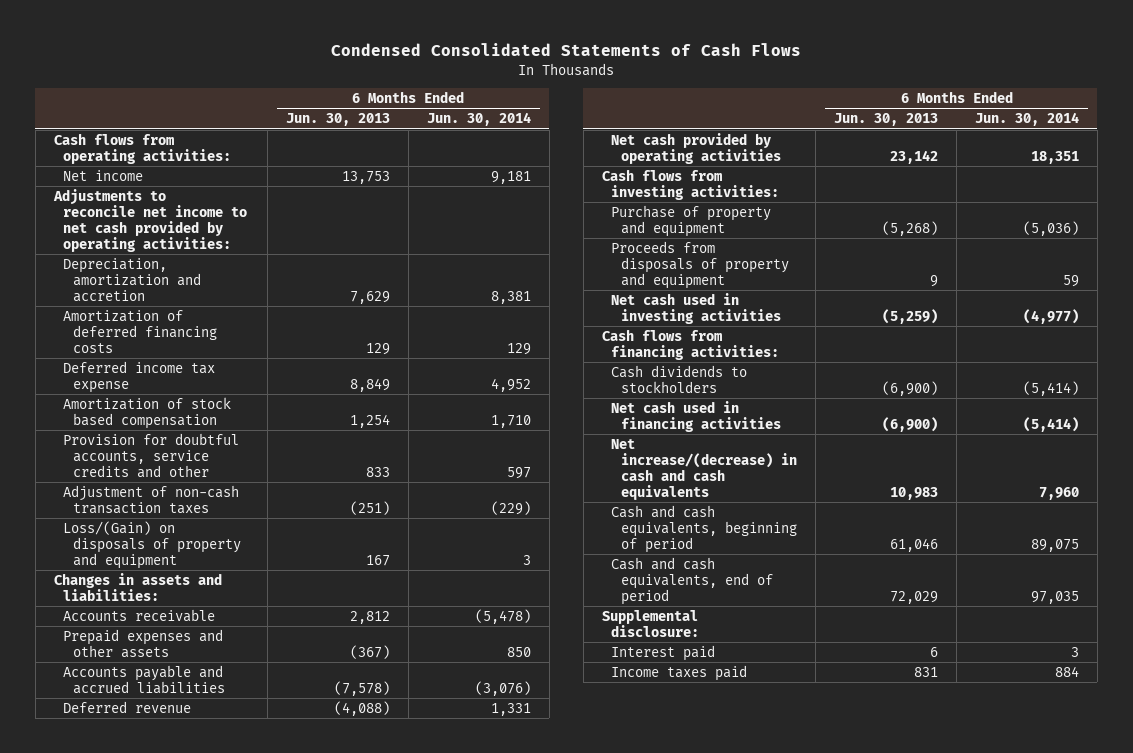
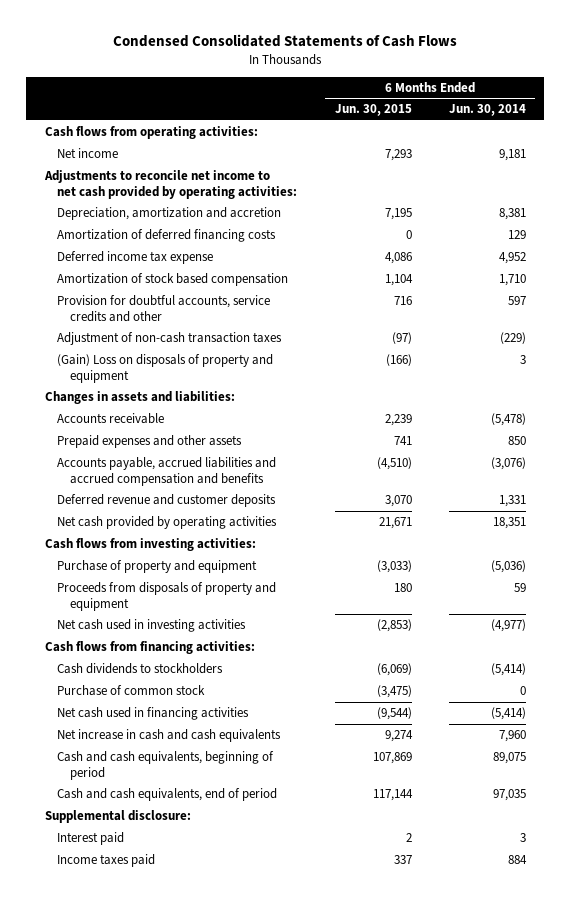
[285,113,390,127] Jun. 30, 2013 -> none
none -> [334,104,412,117] Jun. 30, 2015
[63,520,242,570] Loss/(Gain) on disposals of property and equipment -> [57,354,274,383] (Gain) Loss on disposals of property and equipment
[63,664,226,694] Accounts payable and accrued liabilities -> [57,457,277,486] Accounts payable, accrued liabilities and accrued compensation and benefits
[63,700,192,713] Deferred revenue -> [57,494,277,508] Deferred revenue and customer deposits
none -> [57,685,206,697] Purchase of common stock
[611,438,798,501] Net increase/(decrease) in cash and cash equivalents -> [57,729,282,743] Net increase in cash and cash equivalents

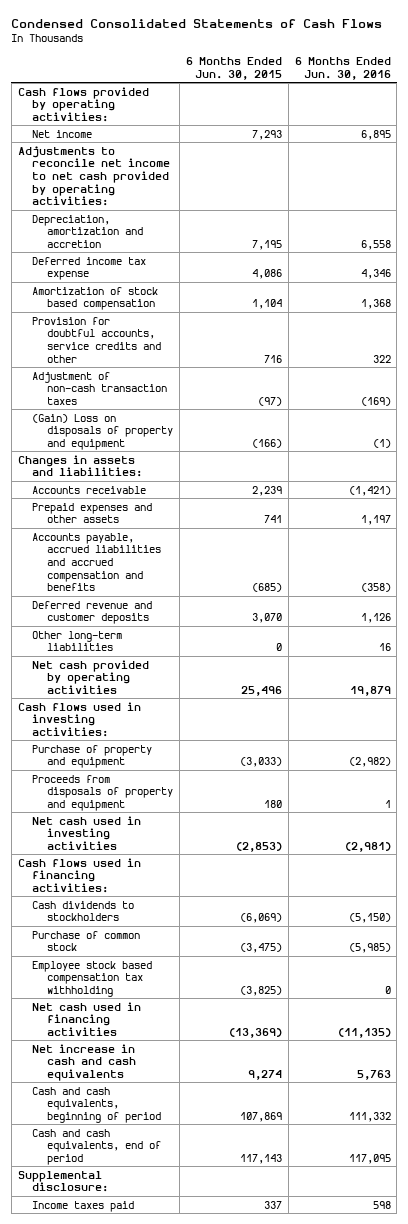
[448,104,526,117] Jun. 30, 2014 -> none
none -> [294,57,391,80] 6 Months Ended Jun. 30, 2016
[44,126,258,140] Cash flows from operating activities: -> [17,86,149,122] Cash flows provided by operating activities:
[57,229,277,243] Amortization of deferred financing costs -> none
[376,457,412,471] (4,510) -> [251,583,282,593] (685)
none -> [32,630,123,652] Other long-term liabilities
[378,517,412,530] 21,671 -> [240,685,282,696] 25,496
[44,538,256,552] Cash flows from investing activities: -> [17,701,141,737] Cash flows used in investing activities:
[44,641,255,655] Cash flows from financing activities: -> [17,857,141,893] Cash flows used in financing activities:
none -> [32,960,153,997] Employee stock based compensation tax withholding
[376,707,412,721] (9,544) -> [228,1027,282,1038] (13,369)
[372,789,413,802] 117,144 -> [239,1153,282,1164] 117,143
[57,832,125,846] Interest paid -> none

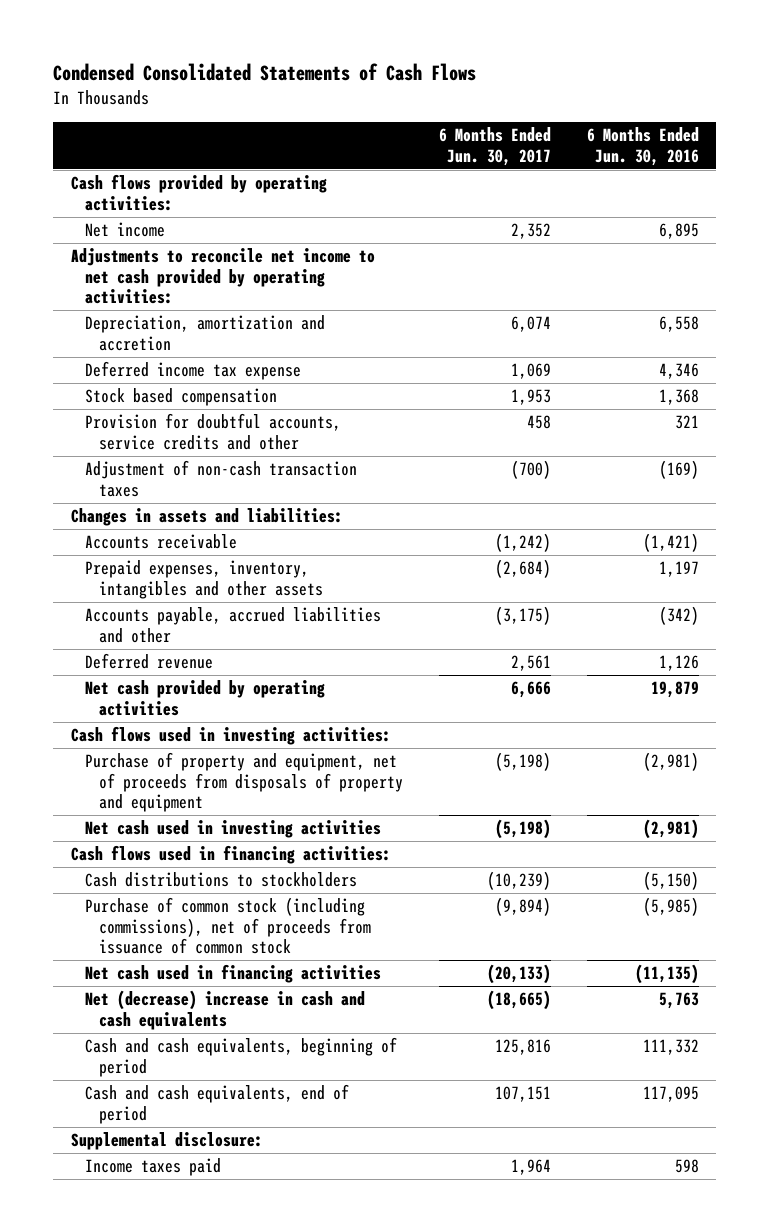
[185,57,282,80] 6 Months Ended Jun. 30, 2015 -> none
none -> [438,127,551,166] 6 Months Ended Jun. 30, 2017
[32,286,159,311] Amortization of stock based compensation -> [84,388,277,407] Stock based compensation
[372,354,391,363] 322 -> [674,415,699,430] 321
[32,413,174,450] (Gain) Loss on disposals of property and equipment -> none
[32,630,123,652] Other long-term liabilities -> none
[32,502,153,524] Prepaid expenses and other assets -> [84,560,324,599] Prepaid expenses, inventory, intangibles and other assets
[32,532,162,592] Accounts payable, accrued liabilities and accrued compensation and benefits -> [84,607,381,643] Accounts payable, accrued liabilities and other
[360,583,391,593] (358) -> [658,606,699,626] (342)
[32,600,153,625] Deferred revenue and customer deposits -> [84,653,213,670] Deferred revenue
[32,774,174,811] Proceeds from disposals of property and equipment -> none
[32,744,153,769] Purchase of property and equipment -> [84,752,404,813] Purchase of property and equipment, net of proceeds from disposals of property and equipment
[348,757,391,768] (2,982) -> [642,752,699,772] (2,981)
[32,960,153,997] Employee stock based compensation tax withholding -> none
[32,900,135,922] Cash dividends to stockholders -> [84,872,357,888] Cash distributions to stockholders
[32,930,141,952] Purchase of common stock -> [84,897,372,955] Purchase of common stock (including commissions), net of proceeds from issuance of common stock
[32,1043,137,1081] Net increase in cash and cash equivalents -> [84,990,365,1030] Net (decrease) increase in cash and cash equivalents

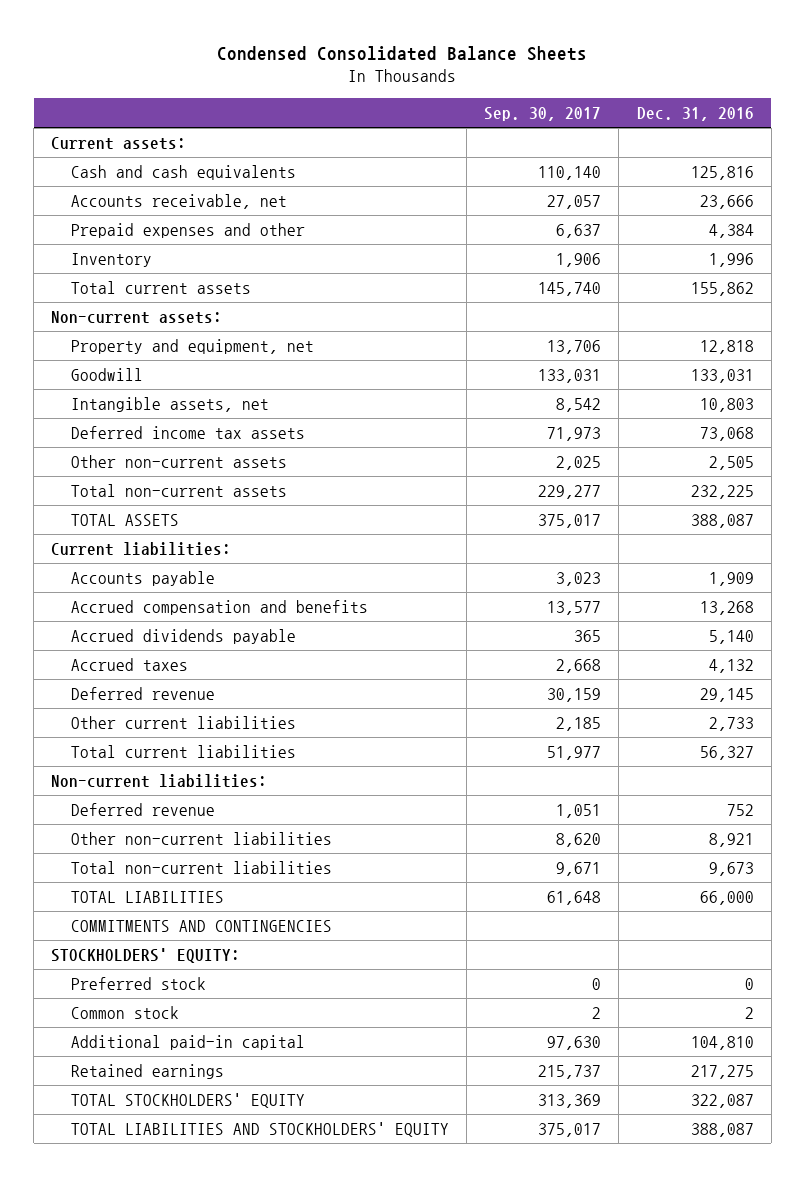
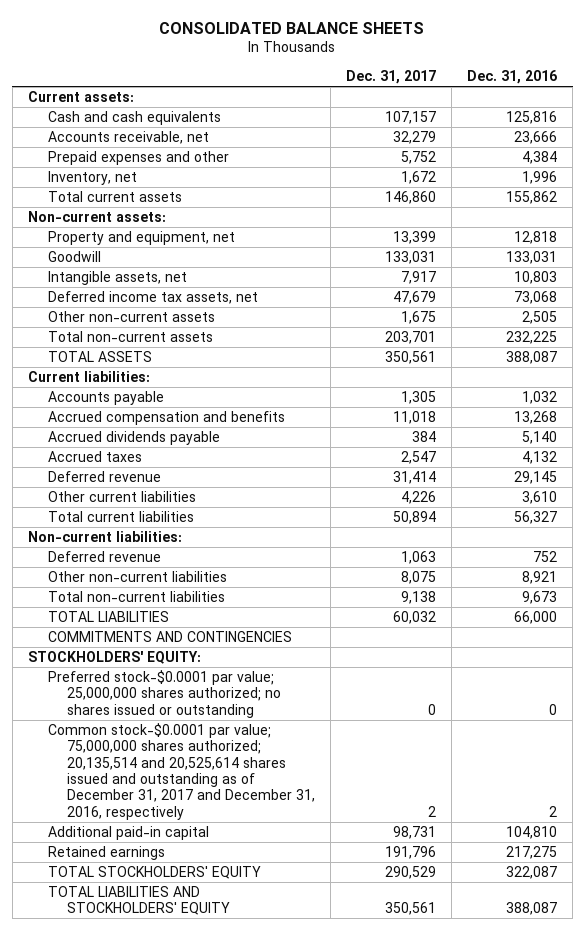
[217,46,588,62] Condensed Consolidated Balance Sheets -> [159,21,425,34] CONSOLIDATED BALANCE SHEETS
[484,106,602,121] Sep. 30, 2017 -> none
none -> [346,69,437,84] Dec. 31, 2017
[70,252,152,267] Inventory -> [47,170,137,185] Inventory, net
[70,425,305,439] Deferred income tax assets -> [47,290,258,304] Deferred income tax assets, net
[708,571,754,586] 1,909 -> [522,390,558,404] 1,032
[708,716,754,731] 2,733 -> [522,490,558,504] 3,610
[70,976,206,990] Preferred stock -> [47,669,282,718] Preferred stock-$0.0001 par value; 25,000,000 shares authorized; no shares issued or outstanding
[70,1005,179,1019] Common stock -> [47,722,316,820] Common stock-$0.0001 par value; 75,000,000 shares authorized; 20,135,514 and 20,525,614 shares issued and outstanding as of December 31, 2017 and December 31, 2016, respectively

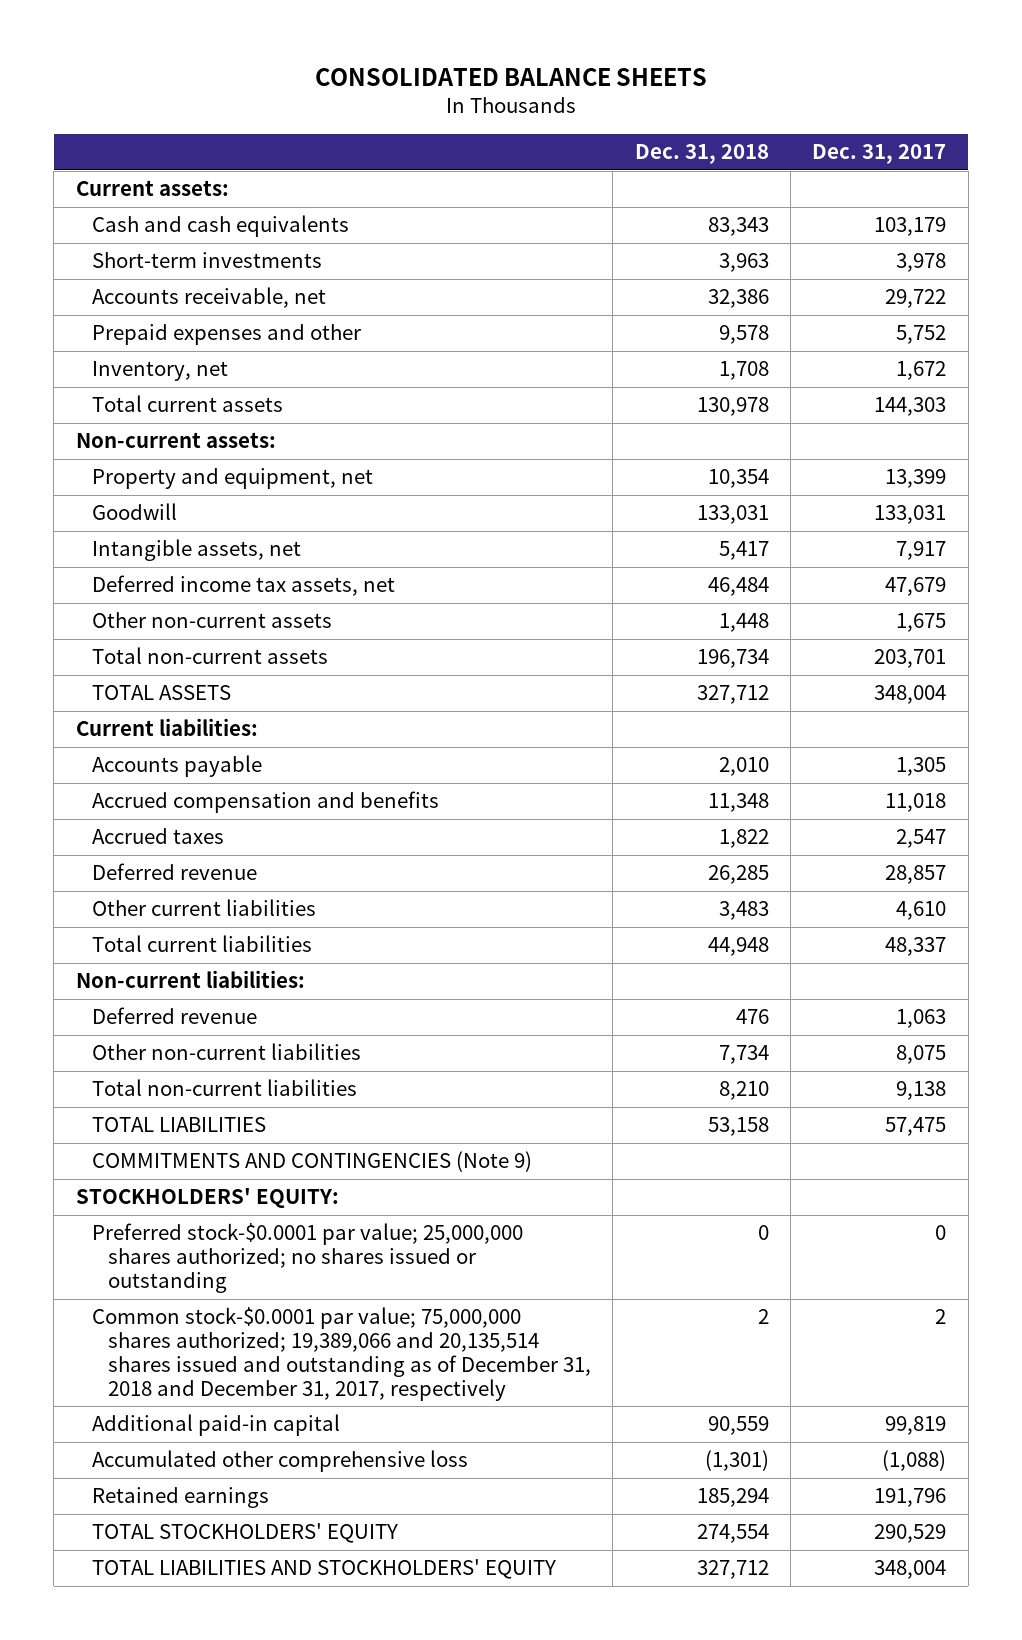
[467,69,558,84] Dec. 31, 2016 -> none
none -> [634,144,769,165] Dec. 31, 2018
[385,110,437,124] 107,157 -> [874,217,947,237] 103,179
none -> [91,252,322,269] Short-term investments
[393,130,437,144] 32,279 -> [885,289,947,309] 29,722
[385,190,437,204] 146,860 -> [874,397,947,417] 144,303
[385,350,437,364] 350,561 -> [874,685,947,705] 348,004
[47,430,220,445] Accrued dividends payable -> none
[393,470,437,484] 31,414 -> [885,865,947,885] 28,857
[401,490,437,504] 4,226 -> [896,901,947,921] 4,610
[393,510,437,524] 50,894 -> [885,937,947,957] 48,337
[393,610,437,624] 60,032 -> [885,1117,947,1137] 57,475
[47,630,292,642] COMMITMENTS AND CONTINGENCIES -> [91,1151,532,1173] COMMITMENTS AND CONTINGENCIES (Note 9)
[47,722,316,820] Common stock-$0.0001 par value; 75,000,000 shares authorized; 20,135,514 and 20,525,614 shares issued and outstanding as of December 31, 2017 and December 31, 2016, respectively -> [91,1307,591,1401] Common stock-$0.0001 par value; 75,000,000 shares authorized; 19,389,066 and 20,135,514 shares issued and outstanding as of December 31, 2018 and December 31, 2017, respectively
[393,825,437,839] 98,731 -> [885,1416,947,1436] 99,819
none -> [91,1450,468,1473] Accumulated other comprehensive loss
[385,902,437,916] 350,561 -> [874,1560,947,1580] 348,004

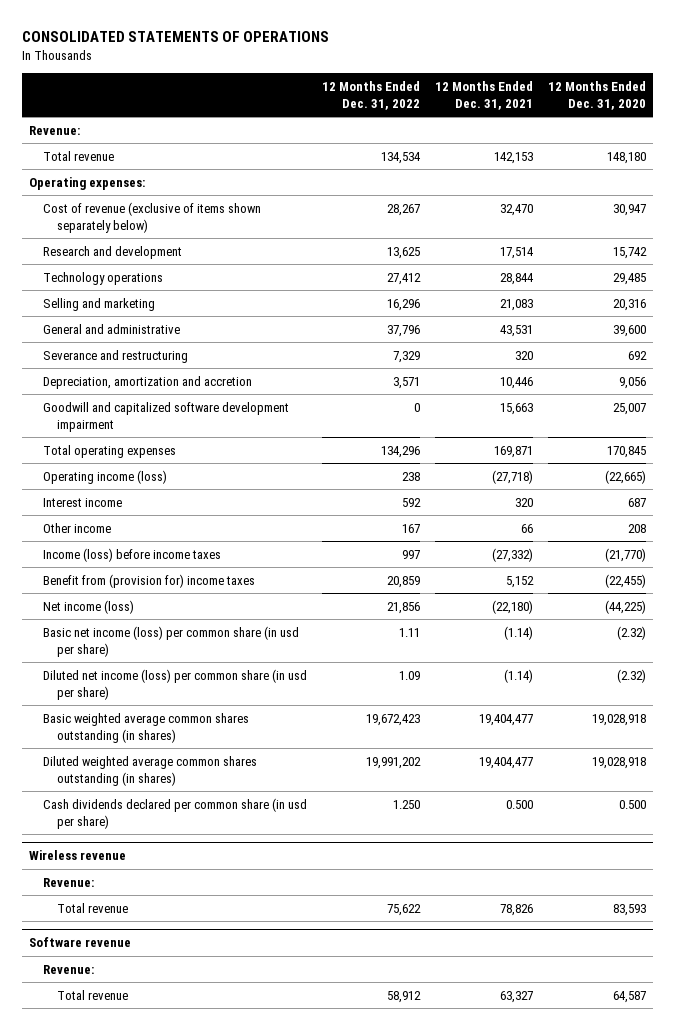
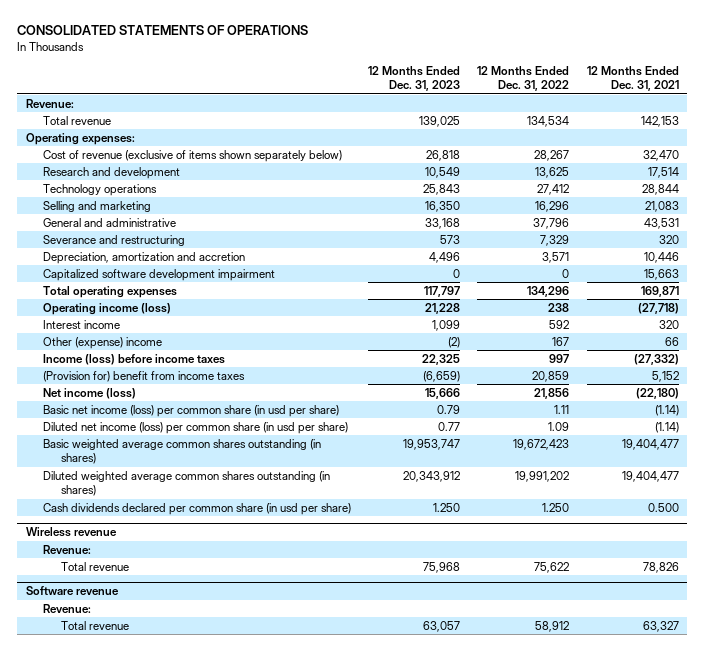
[547,81,646,111] 12 Months Ended Dec. 31, 2020 -> none
none -> [368,65,461,92] 12 Months Ended Dec. 31, 2023
[43,401,290,432] Goodwill and capitalized software development impairment -> [43,268,276,281] Capitalized software development impairment
[43,522,112,533] Other income -> [43,336,163,349] Other (expense) income
[43,573,256,588] Benefit from (provision for) income taxes -> [43,370,246,382] (Provision for) benefit from income taxes

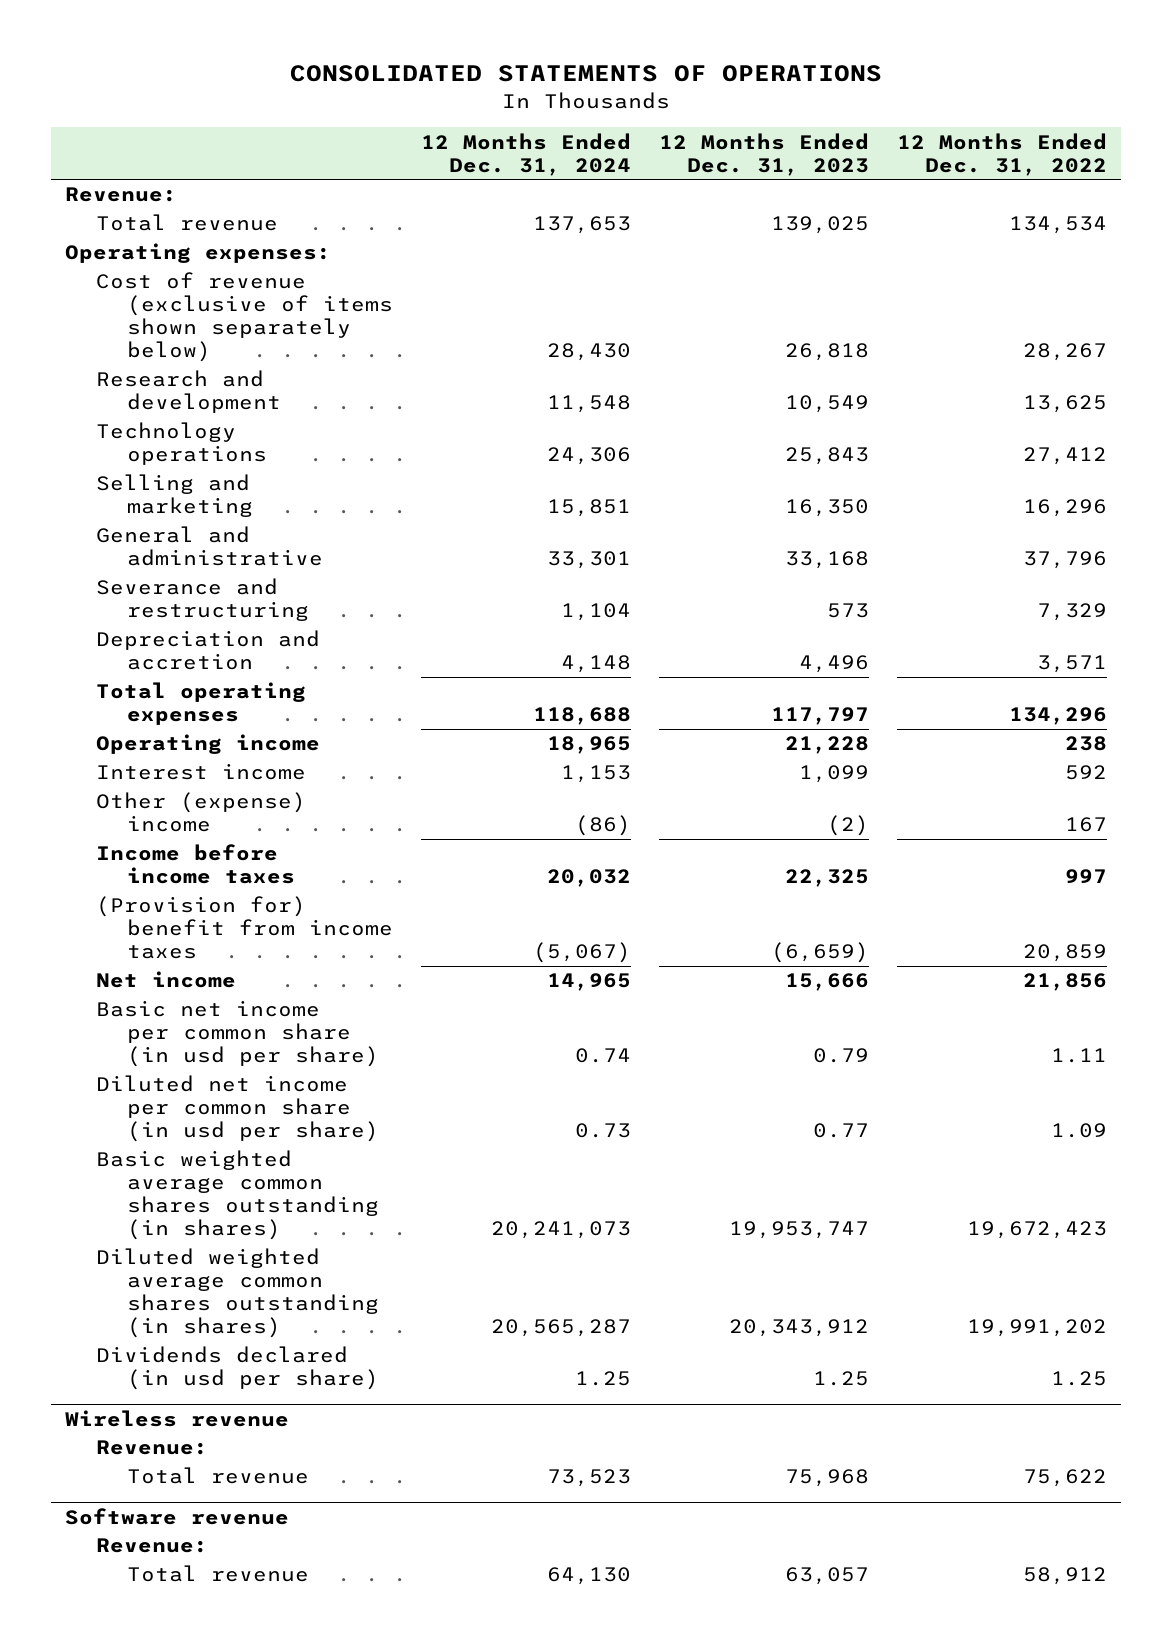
[586,65,679,92] 12 Months Ended Dec. 31, 2021 -> none
none -> [420,132,631,176] 12 Months Ended Dec. 31, 2024
[43,268,276,281] Capitalized software development impairment -> none
[43,251,246,264] Depreciation, amortization and accretion -> [95,630,320,671] Depreciation and accretion
[43,302,172,315] Operating income (loss) -> [95,734,320,755] Operating income
[43,353,226,365] Income (loss) before income taxes -> [95,844,295,885] Income before income taxes
[43,387,137,399] Net income (loss) -> [95,971,236,989] Net income
[43,404,340,417] Basic net income (loss) per common share (in usd per share) -> [95,1000,379,1068] Basic net income per common share (in usd per share)
[43,421,349,434] Diluted net income (loss) per common share (in usd per share) -> [95,1075,379,1143] Diluted net income per common share (in usd per share)
[43,502,352,515] Cash dividends declared per common share (in usd per share) -> [95,1346,379,1391] Dividends declared (in usd per share)
[433,502,461,512] 1.250 -> [813,1371,870,1387] 1.25
[542,502,570,512] 1.250 -> [1051,1371,1108,1387] 1.25

